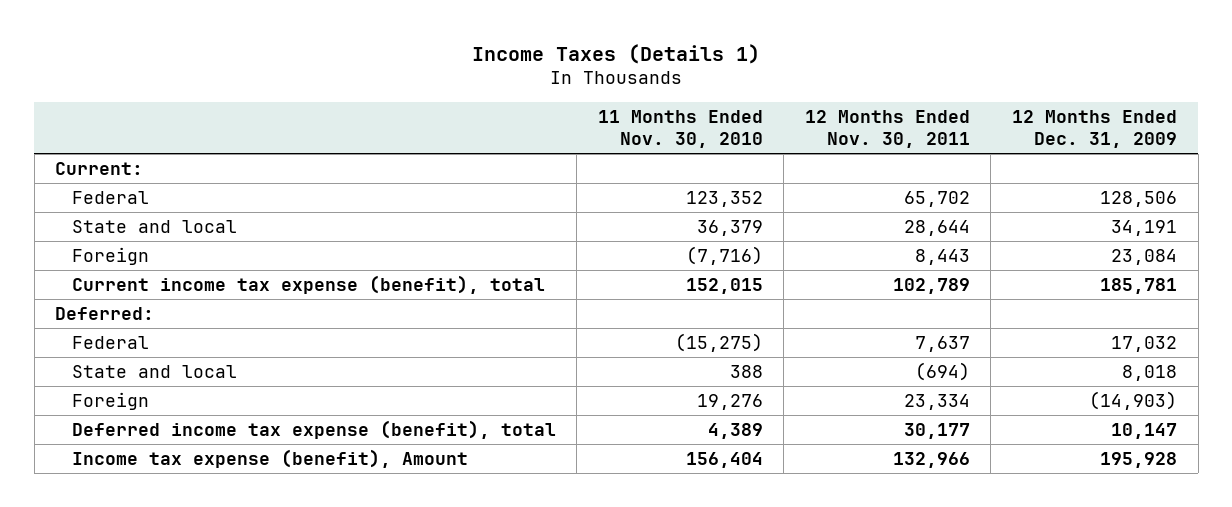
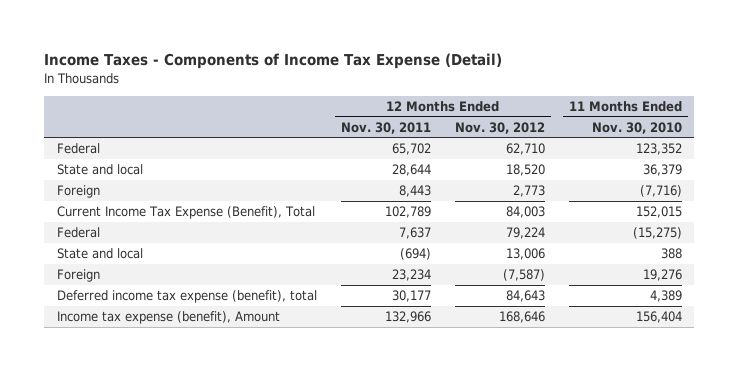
[472,44,761,65] Income Taxes (Details 1) -> [44,52,503,69] Income Taxes - Components of Income Tax Expense (Detail)
[1011,109,1177,148] 12 Months Ended Dec. 31, 2009 -> none
none -> [455,121,546,134] Nov. 30, 2012
[55,161,144,175] Current: -> none
[55,306,155,320] Deferred: -> none
[71,274,545,294] Current income tax expense (benefit), total -> [56,206,315,220] Current Income Tax Expense (Benefit), Total
[903,393,970,410] 23,334 -> [391,269,431,282] 23,234

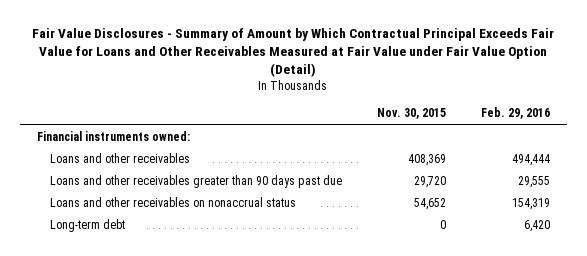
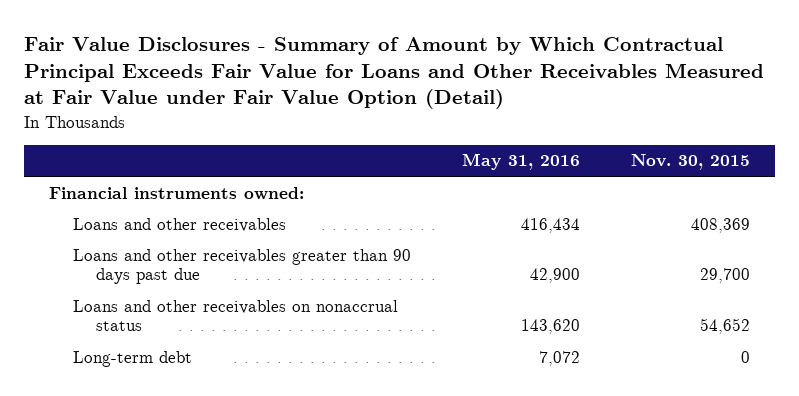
[480,107,550,120] Feb. 29, 2016 -> none
none -> [461,153,580,171] May 31, 2016
[413,176,446,189] 29,720 -> [699,268,750,284] 29,700

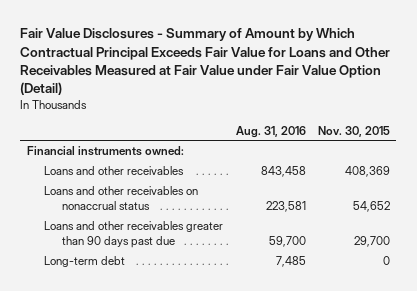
[461,153,580,171] May 31, 2016 -> none
none -> [235,125,306,138] Aug. 31, 2016
[72,248,411,285] Loans and other receivables greater than 90 days past due -> [44,221,224,248] Loans and other receivables greater than 90 days past due

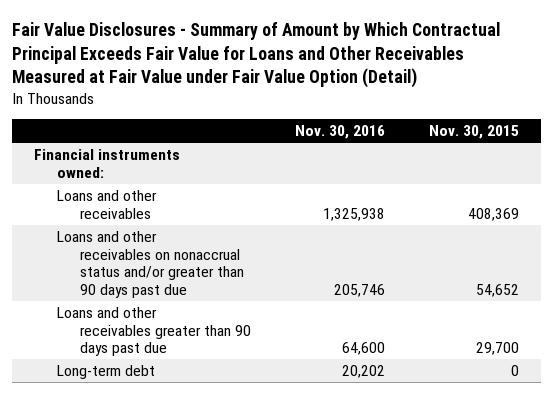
[235,125,306,138] Aug. 31, 2016 -> none
none -> [294,125,385,140] Nov. 30, 2016
[44,186,199,210] Loans and other receivables on nonaccrual status -> [57,230,244,298] Loans and other receivables on nonaccrual status and/or greater than 90 days past due

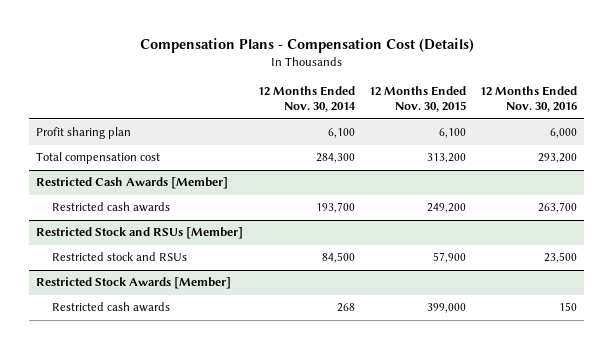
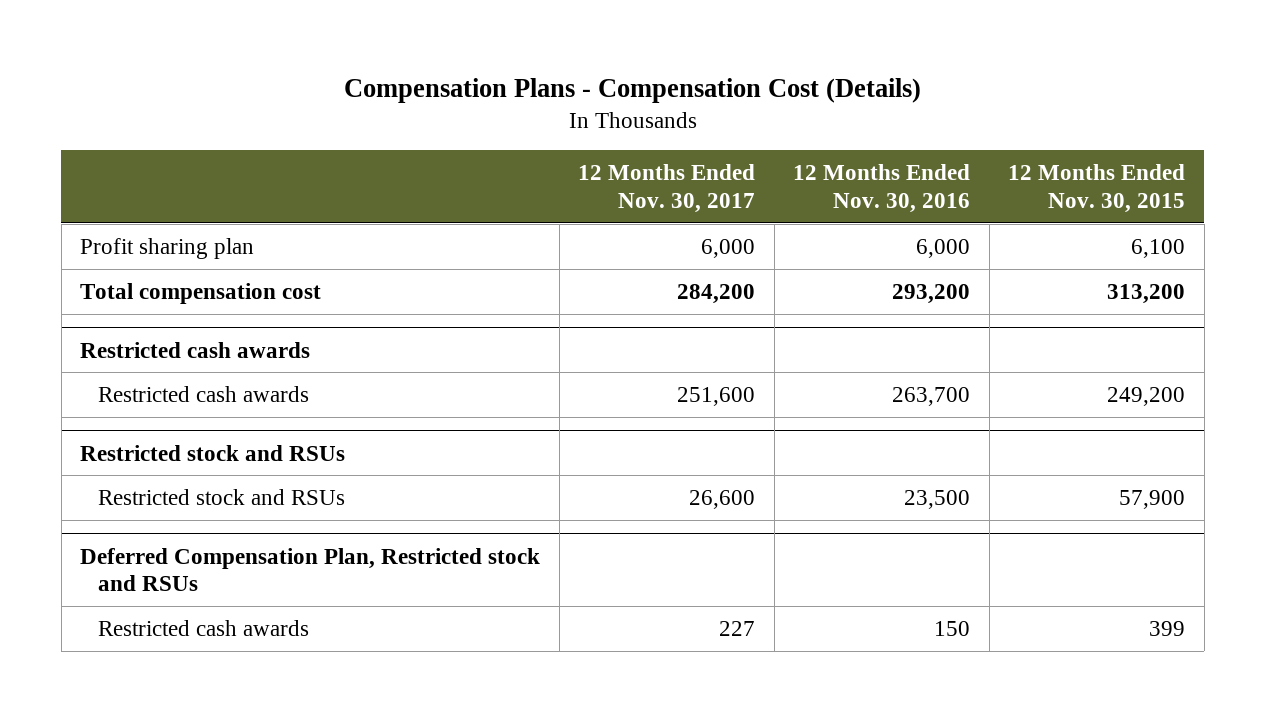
[257,86,356,113] 12 Months Ended Nov. 30, 2014 -> none
none -> [578,164,756,213] 12 Months Ended Nov. 30, 2017
[36,177,229,190] Restricted Cash Awards [Member] -> [80,341,311,358] Restricted cash awards
[36,227,244,240] Restricted Stock and RSUs [Member] -> [80,444,346,461] Restricted stock and RSUs
[36,277,232,290] Restricted Stock Awards [Member] -> none
none -> [80,547,541,592] Deferred Compensation Plan, Restricted stock and RSUs
[426,303,466,314] 399,000 -> [1149,620,1186,636] 399

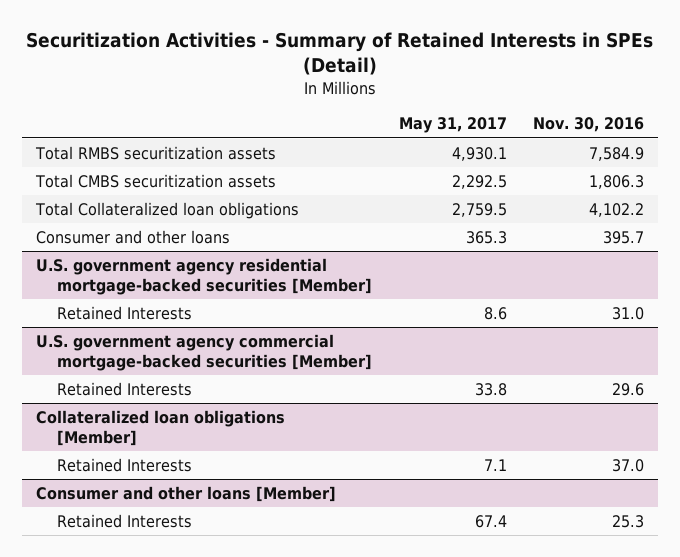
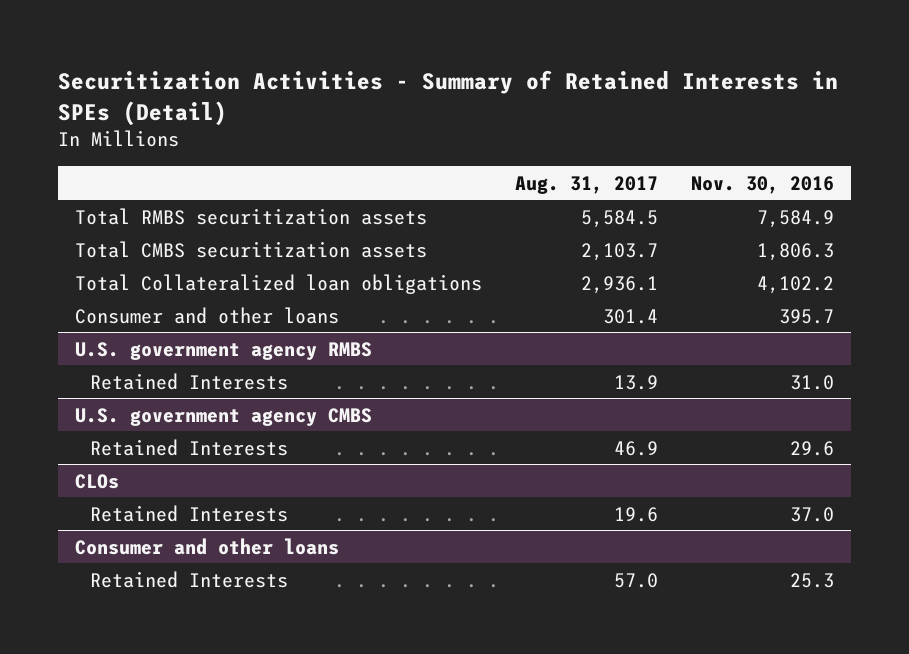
[398,117,507,134] May 31, 2017 -> none
none -> [515,175,659,194] Aug. 31, 2017
[35,257,373,295] U.S. government agency residential mortgage-backed securities [Member] -> [75,341,373,360] U.S. government agency RMBS
[35,333,373,371] U.S. government agency commercial mortgage-backed securities [Member] -> [75,407,373,426] U.S. government agency CMBS
[35,409,285,446] Collateralized loan obligations [Member] -> [75,473,120,489] CLOs
[35,485,336,502] Consumer and other loans [Member] -> [75,537,340,555] Consumer and other loans

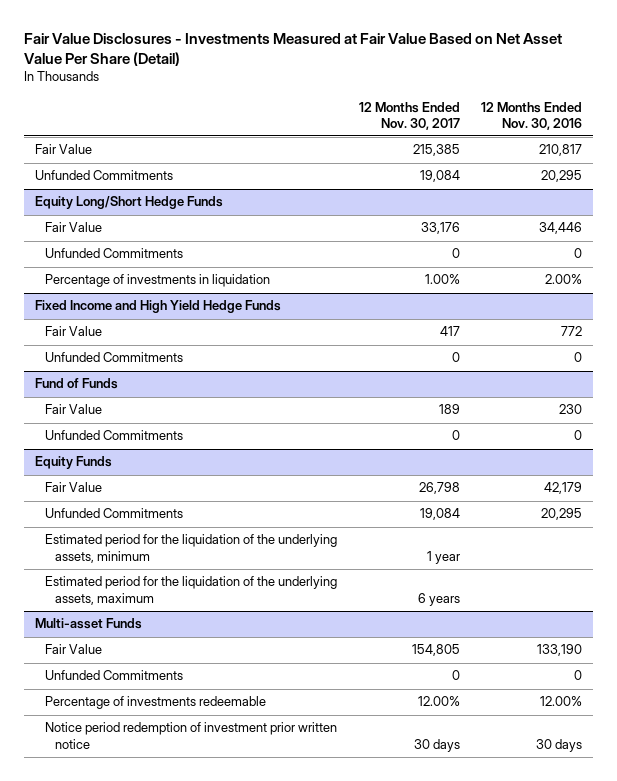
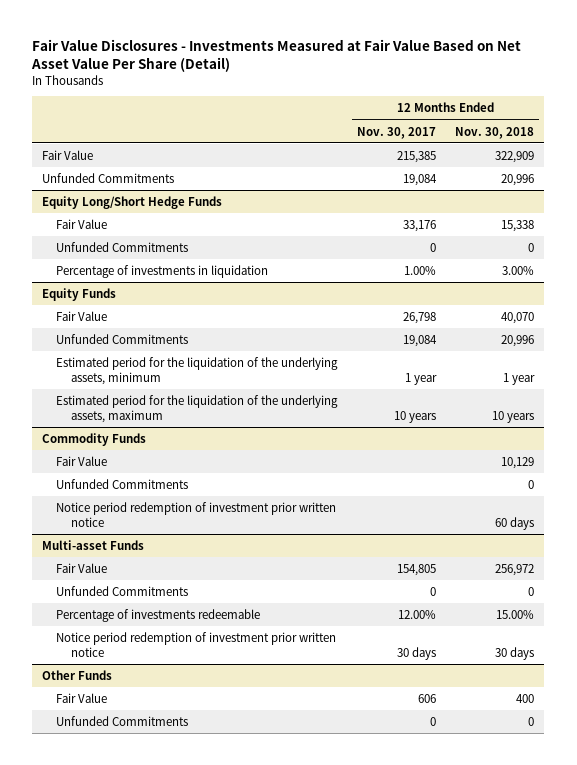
[480,101,582,130] 12 Months Ended Nov. 30, 2016 -> none
none -> [455,126,535,139] Nov. 30, 2018
[34,300,281,314] Fixed Income and High Yield Hedge Funds -> none
[45,326,103,337] Fair Value -> none
[45,352,184,363] Unfunded Commitments -> none
[34,378,118,390] Fund of Funds -> none
[45,404,103,415] Fair Value -> none
[45,430,184,441] Unfunded Commitments -> none
[417,592,460,606] 6 years -> [393,410,436,423] 10 years
none -> [42,432,147,446] Commodity Funds
none -> [56,455,108,466] Fair Value
none -> [56,478,189,489] Unfunded Commitments
none -> [56,501,337,527] Notice period redemption of investment prior written notice
none -> [42,669,113,680] Other Funds
none -> [56,692,108,703] Fair Value
none -> [56,715,189,726] Unfunded Commitments

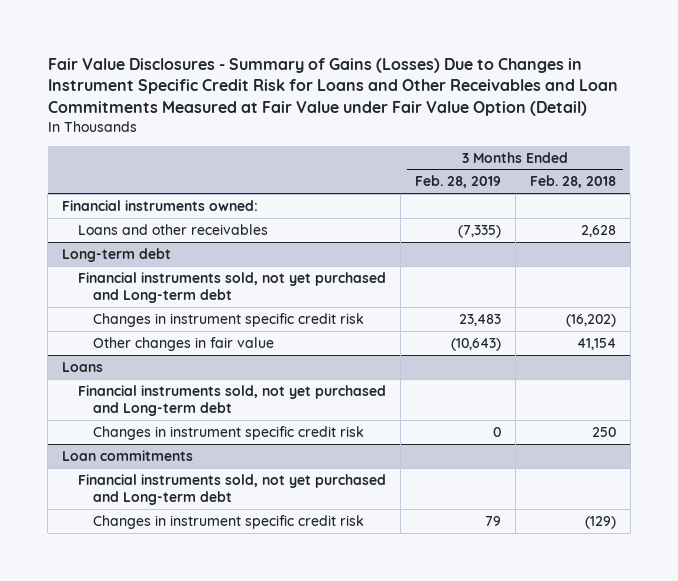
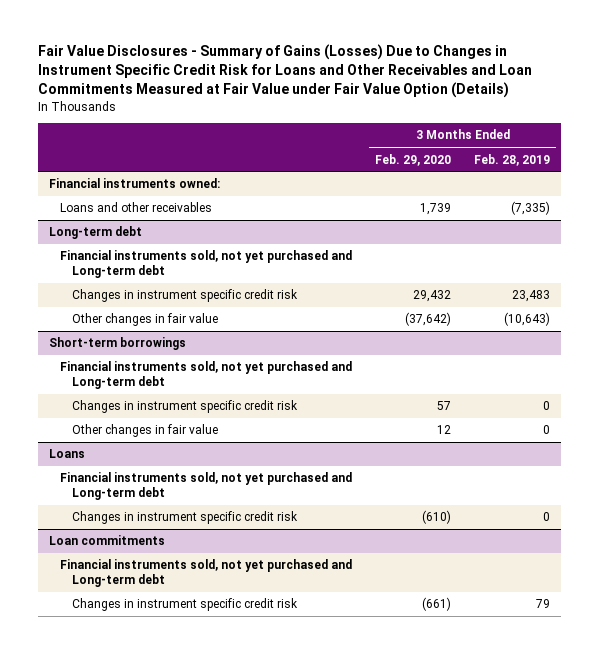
[47,57,618,116] Fair Value Disclosures - Summary of Gains (Losses) Due to Changes in Instrument Specific Credit Risk for Loans and Other Receivables and Loan Commitments Measured at Fair Value under Fair Value Option (Detail) -> [37,44,532,99] Fair Value Disclosures - Summary of Gains (Losses) Due to Changes in Instrument Specific Credit Risk for Loans and Other Receivables and Loan Commitments Measured at Fair Value under Fair Value Option (Details)
[529,175,616,189] Feb. 28, 2018 -> none
none -> [375,153,452,166] Feb. 29, 2020
none -> [48,337,186,351] Short-term borrowings
none -> [60,361,353,390] Financial instruments sold, not yet purchased and Long-term debt
none -> [71,400,298,414] Changes in instrument specific credit risk
none -> [71,424,218,438] Other changes in fair value

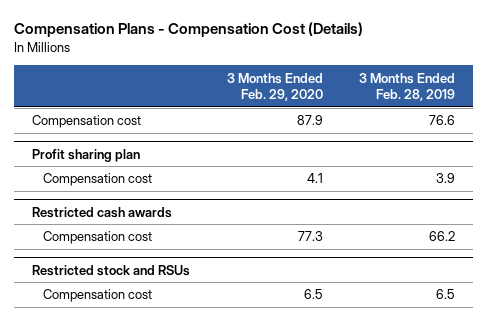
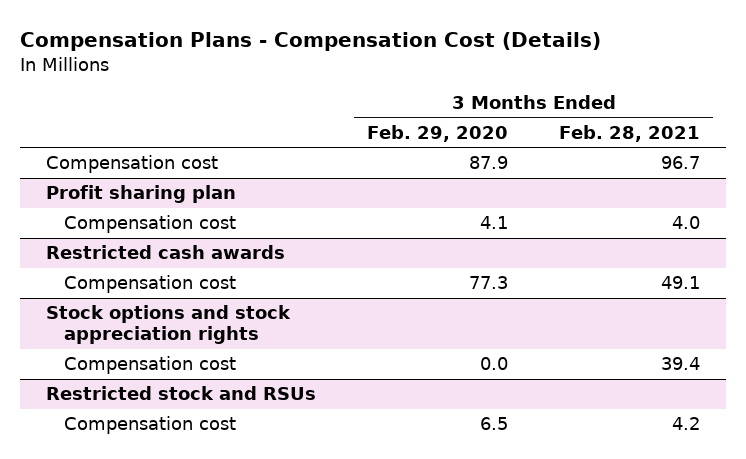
[359,72,456,102] 3 Months Ended Feb. 28, 2019 -> none
none -> [559,124,701,142] Feb. 28, 2021
none -> [45,305,291,345] Stock options and stock appreciation rights
none -> [64,356,237,375] Compensation cost

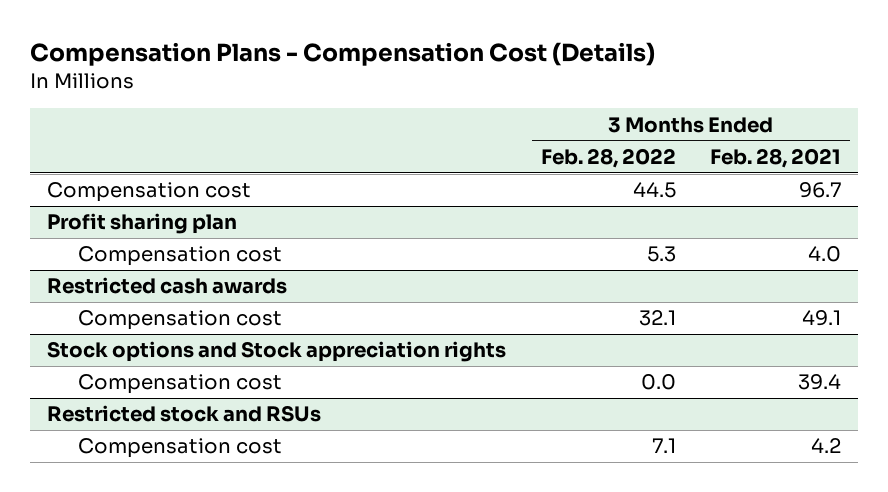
[366,124,508,142] Feb. 29, 2020 -> none
none -> [540,148,676,169] Feb. 28, 2022
[45,305,291,345] Stock options and stock appreciation rights -> [46,341,506,363] Stock options and Stock appreciation rights

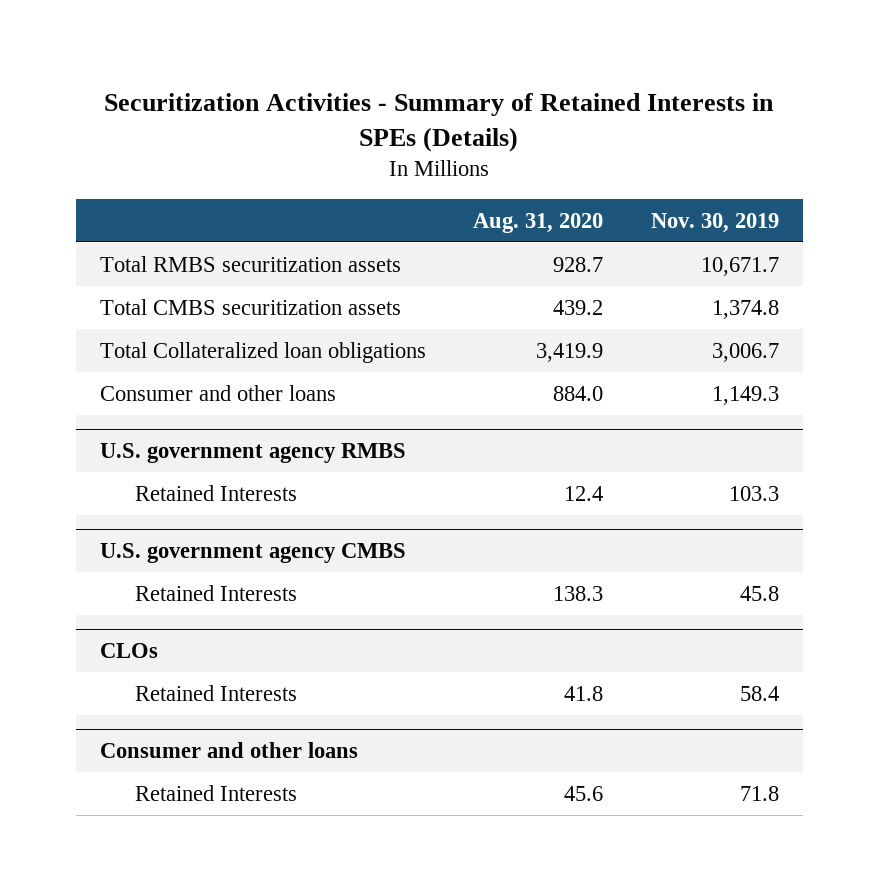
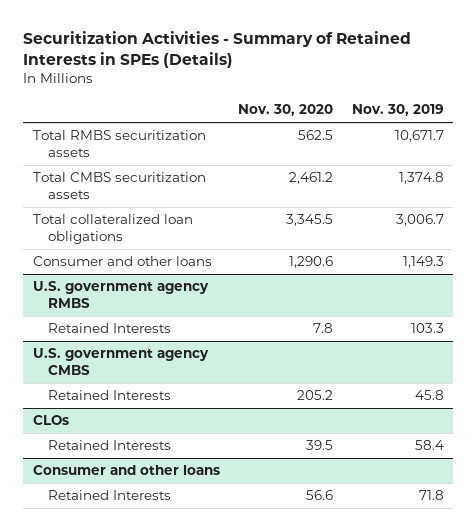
[473,212,604,233] Aug. 31, 2020 -> none
none -> [238,104,334,117] Nov. 30, 2020
[100,341,427,363] Total Collateralized loan obligations -> [32,214,193,245] Total collateralized loan obligations

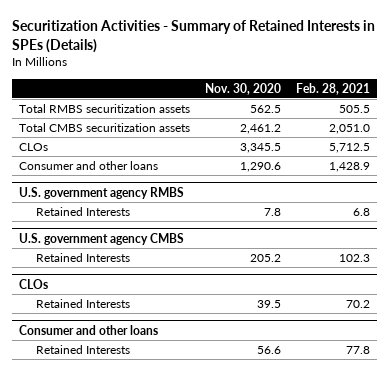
[351,104,444,117] Nov. 30, 2019 -> none
none -> [295,82,370,95] Feb. 28, 2021
[32,214,193,245] Total collateralized loan obligations -> [19,143,49,152] CLOs

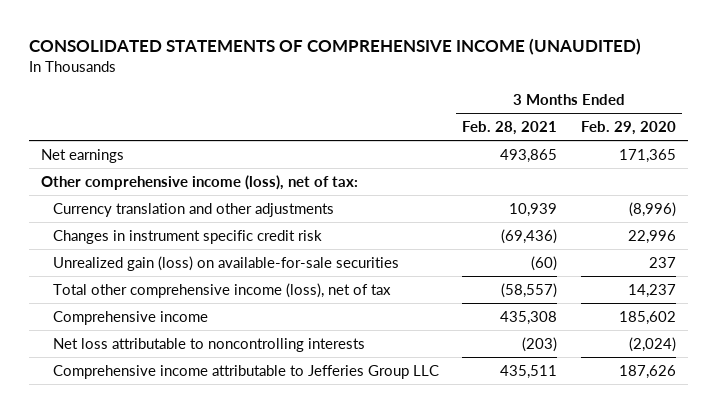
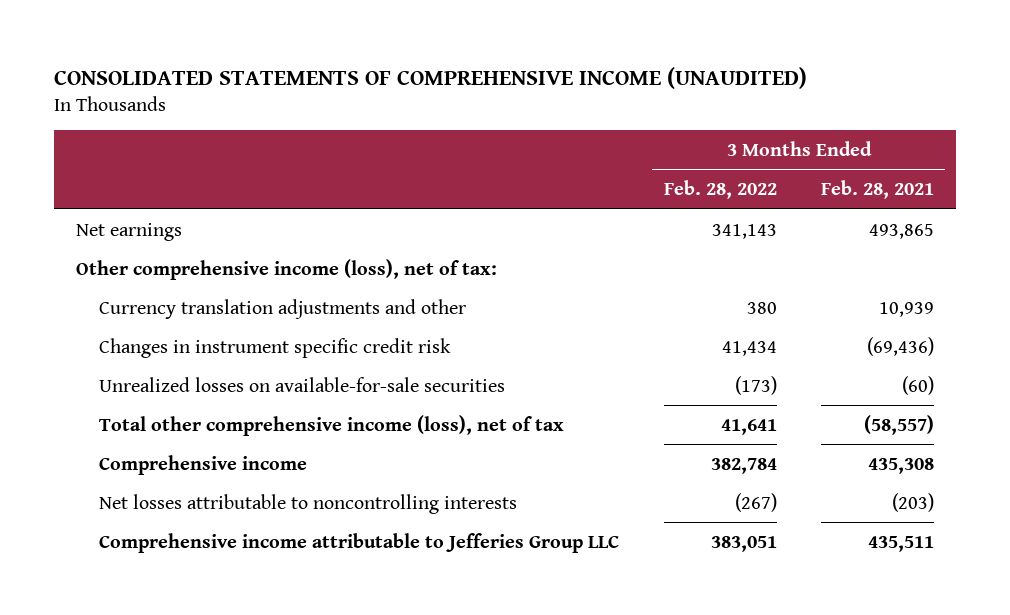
[581,121,677,136] Feb. 29, 2020 -> none
none -> [663,179,777,199] Feb. 28, 2022
[52,202,334,217] Currency translation and other adjustments -> [99,298,467,319] Currency translation adjustments and other
[52,255,399,271] Unrealized gain (loss) on available-for-sale securities -> [99,376,506,392] Unrealized losses on available-for-sale securities
[52,337,365,352] Net loss attributable to noncontrolling interests -> [99,493,518,514] Net losses attributable to noncontrolling interests

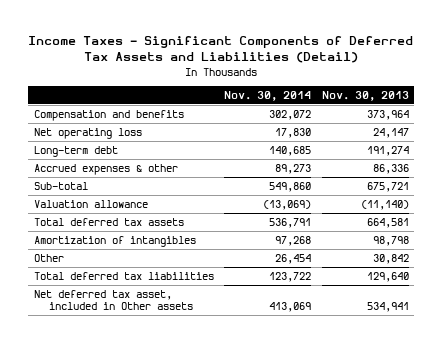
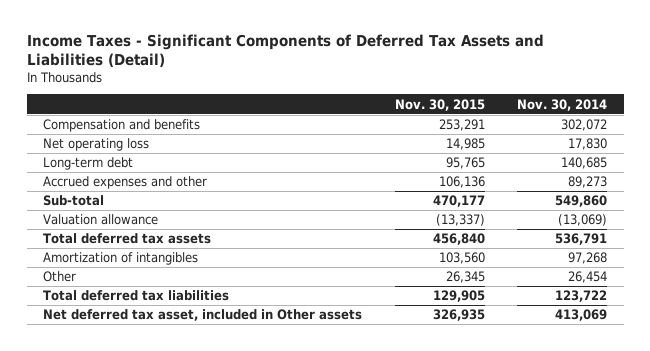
[322,90,410,101] Nov. 30, 2013 -> none
none -> [394,98,485,111] Nov. 30, 2015
[33,163,178,175] Accrued expenses & other -> [42,176,207,190] Accrued expenses and other

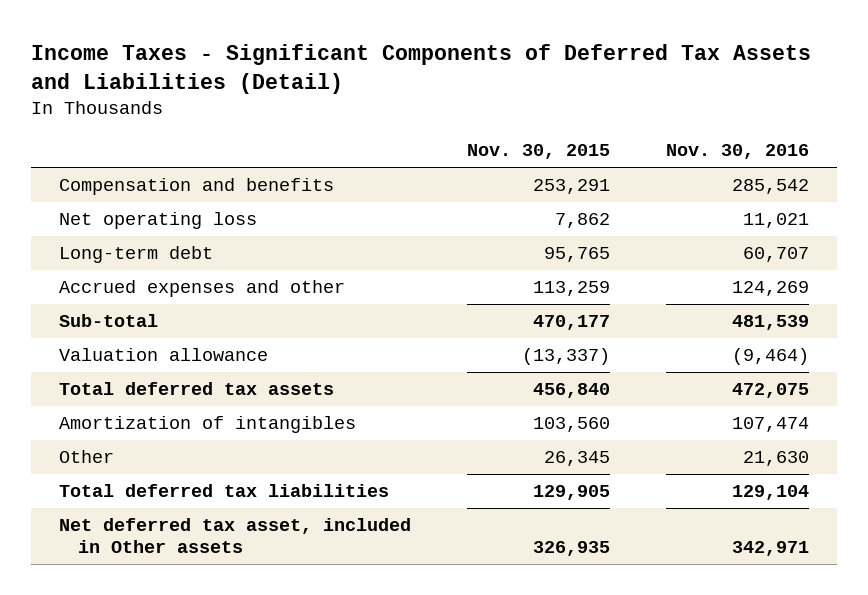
[517,98,608,111] Nov. 30, 2014 -> none
none -> [665,144,809,160] Nov. 30, 2016
[445,138,485,151] 14,985 -> [554,213,610,229] 7,862
[438,176,485,189] 106,136 -> [532,281,610,297] 113,259

